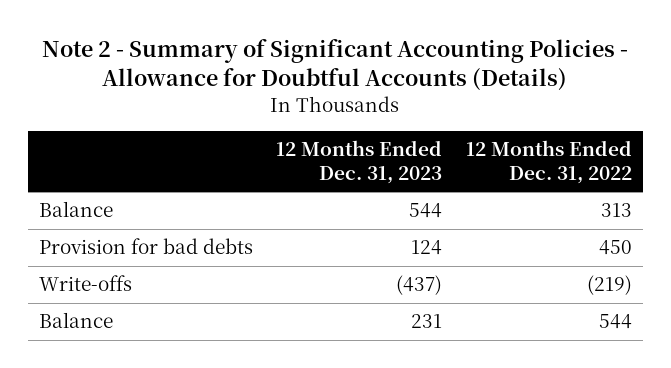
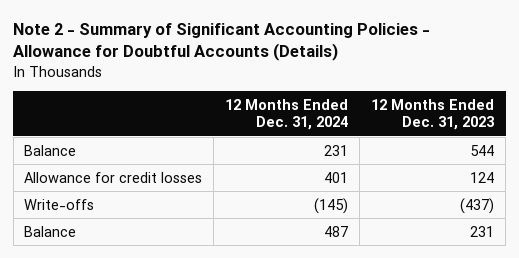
[465,140,632,184] 12 Months Ended Dec. 31, 2022 -> none
none -> [225,98,349,131] 12 Months Ended Dec. 31, 2024
[39,238,254,255] Provision for bad debts -> [24,171,203,183] Allowance for credit losses

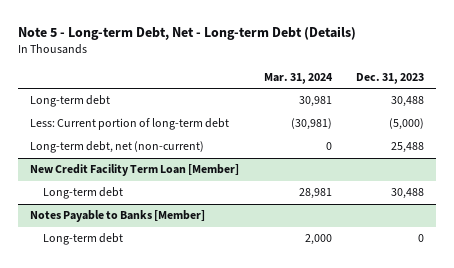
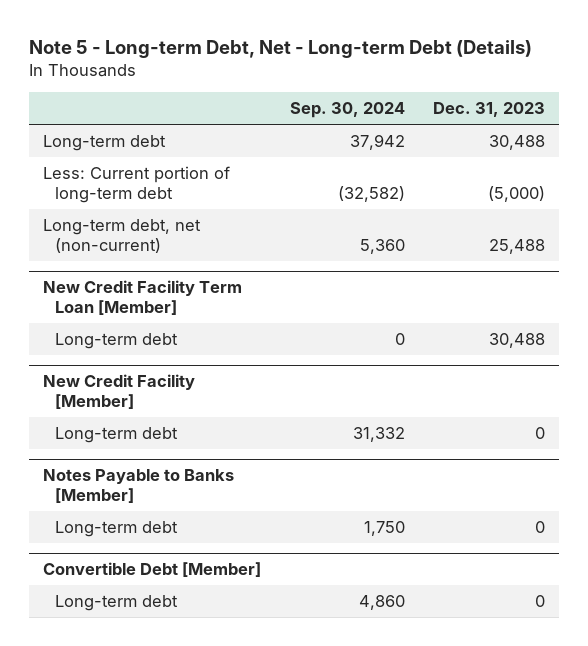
[263,72,333,84] Mar. 31, 2024 -> none
none -> [289,102,405,119] Sep. 30, 2024
none -> [43,374,196,410] New Credit Facility [Member]
none -> [55,426,179,443] Long-term debt
none -> [43,562,262,578] Convertible Debt [Member]
none -> [55,594,179,611] Long-term debt

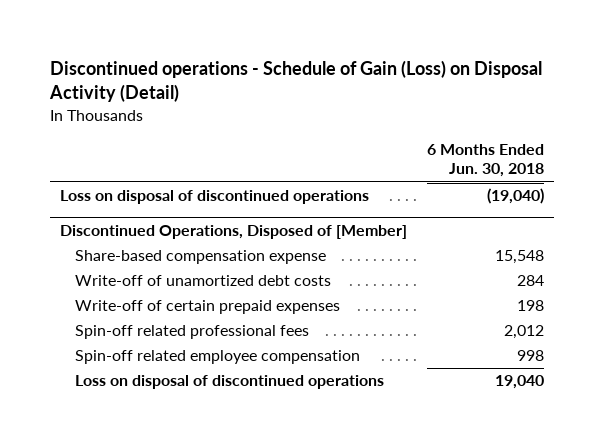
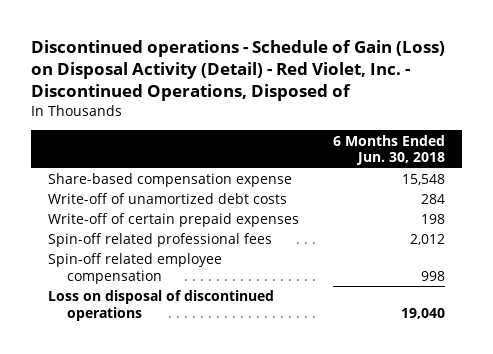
[49,59,543,103] Discontinued operations - Schedule of Gain (Loss) on Disposal Activity (Detail) -> [31,40,446,102] Discontinued operations - Schedule of Gain (Loss) on Disposal Activity (Detail) - Red Violet, Inc. - Discontinued Operations, Disposed of
[60,190,370,205] Loss on disposal of discontinued operations -> none
[60,225,408,240] Discontinued Operations, Disposed of [Member] -> none

